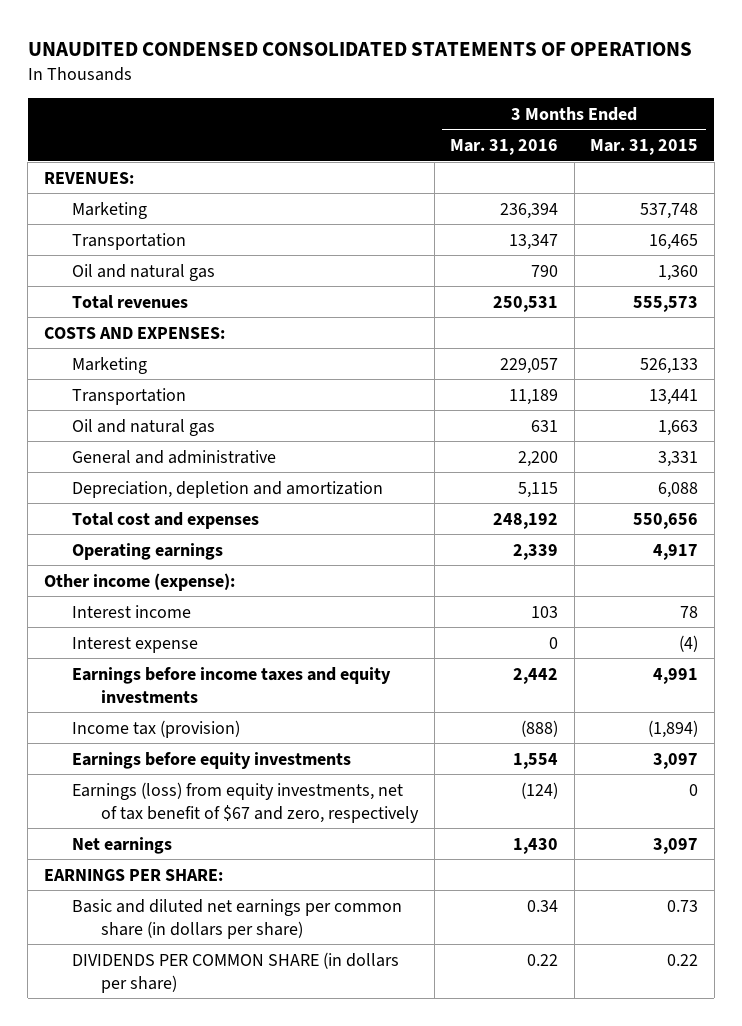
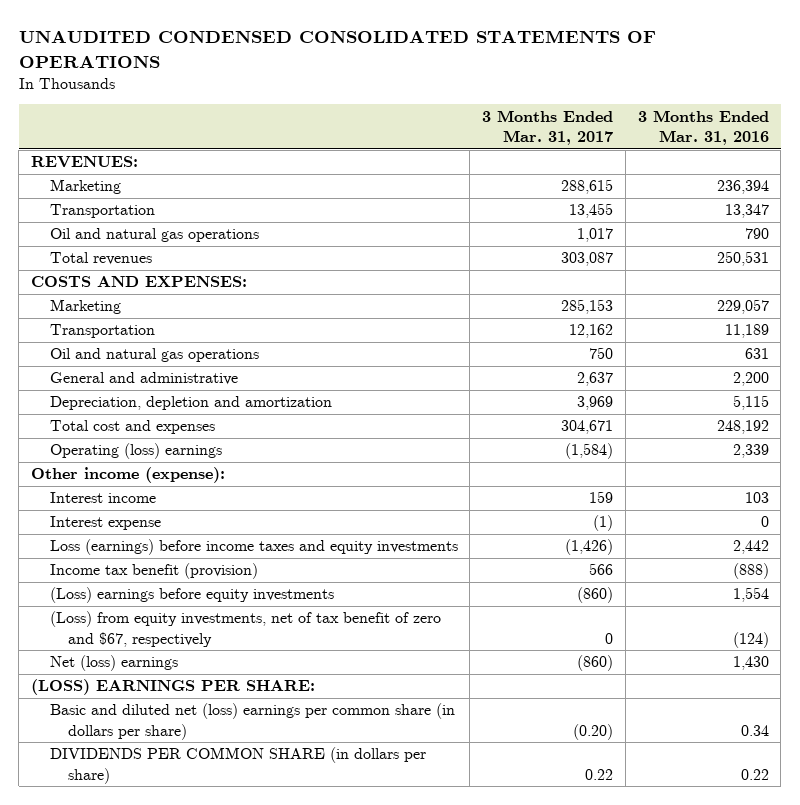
[590,139,699,156] Mar. 31, 2015 -> none
none -> [482,109,614,146] 3 Months Ended Mar. 31, 2017
[72,263,216,281] Oil and natural gas -> [49,228,259,243] Oil and natural gas operations
[72,418,216,436] Oil and natural gas -> [49,348,259,363] Oil and natural gas operations
[72,542,224,560] Operating earnings -> [49,443,222,460] Operating (loss) earnings
[72,666,392,703] Earnings before income taxes and equity investments -> [49,539,458,556] Loss (earnings) before income taxes and equity investments
[72,719,241,738] Income tax (provision) -> [49,563,258,580] Income tax benefit (provision)
[72,751,352,769] Earnings before equity investments -> [49,587,334,604] (Loss) earnings before equity investments
[72,781,419,823] Earnings (loss) from equity investments, net of tax benefit of $67 and zero, respectively -> [49,611,441,647] (Loss) from equity investments, net of tax benefit of zero and $67, respectively
[72,836,173,854] Net earnings -> [49,655,178,672] Net (loss) earnings
[43,868,223,881] EARNINGS PER SHARE: -> [31,679,316,696] (LOSS) EARNINGS PER SHARE:
[72,898,403,939] Basic and diluted net earnings per common share (in dollars per share) -> [49,703,455,740] Basic and diluted net (loss) earnings per common share (in dollars per share)

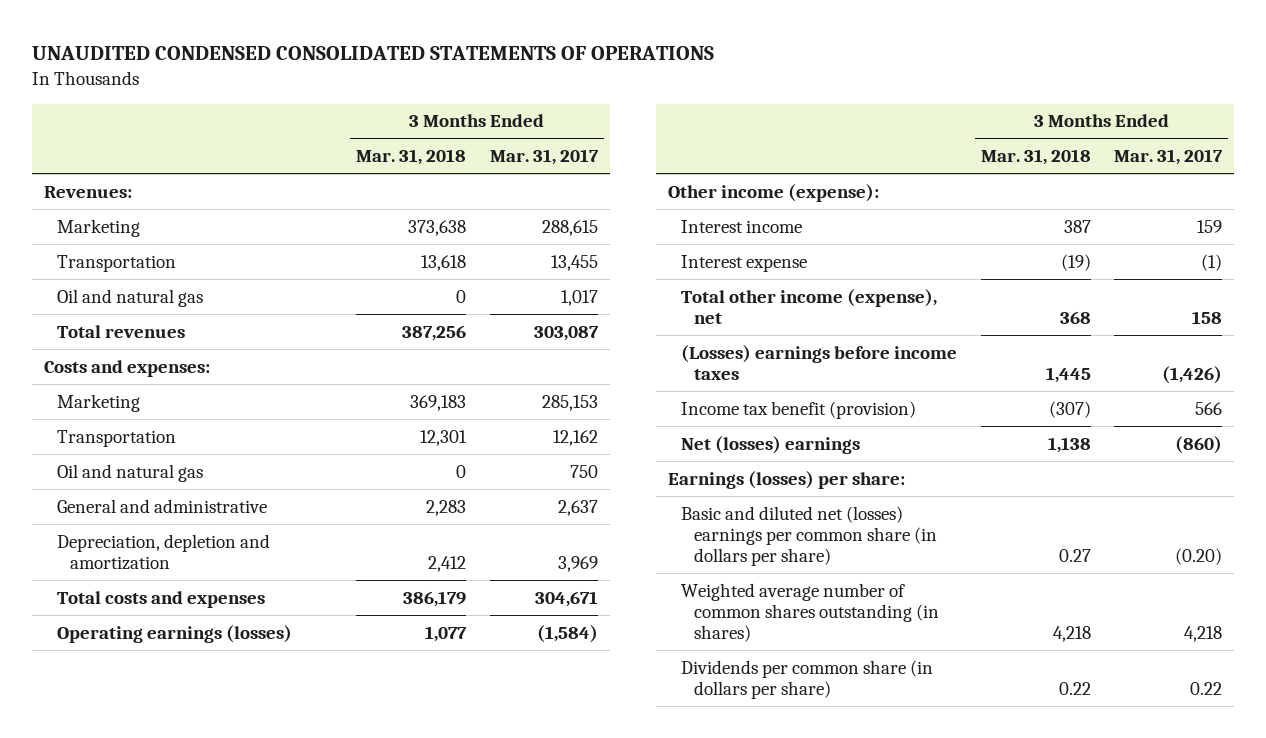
[637,109,769,146] 3 Months Ended Mar. 31, 2016 -> none
none -> [356,149,467,166] Mar. 31, 2018
[31,156,139,169] REVENUES: -> [43,185,132,198] Revenues:
[49,228,259,243] Oil and natural gas operations -> [56,288,203,307] Oil and natural gas
[31,276,248,288] COSTS AND EXPENSES: -> [43,359,210,377] Costs and expenses:
[49,348,259,363] Oil and natural gas operations -> [56,463,203,482] Oil and natural gas
[49,420,215,435] Total cost and expenses -> [56,590,265,608] Total costs and expenses
[49,443,222,460] Operating (loss) earnings -> [56,624,292,643] Operating earnings (losses)
none -> [680,288,937,324] Total other income (expense), net
[49,539,458,556] Loss (earnings) before income taxes and equity investments -> [680,344,957,380] (Losses) earnings before income taxes
[49,587,334,604] (Loss) earnings before equity investments -> none
[49,611,441,647] (Loss) from equity investments, net of tax benefit of zero and $67, respectively -> none
[49,655,178,672] Net (loss) earnings -> [680,435,860,454] Net (losses) earnings
[31,679,316,696] (LOSS) EARNINGS PER SHARE: -> [668,470,906,489] Earnings (losses) per share:
[49,703,455,740] Basic and diluted net (loss) earnings per common share (in dollars per share) -> [680,505,937,567] Basic and diluted net (losses) earnings per common share (in dollars per share)
none -> [680,582,939,643] Weighted average number of common shares outstanding (in shares)
[49,747,426,784] DIVIDENDS PER COMMON SHARE (in dollars per share) -> [680,659,933,699] Dividends per common share (in dollars per share)

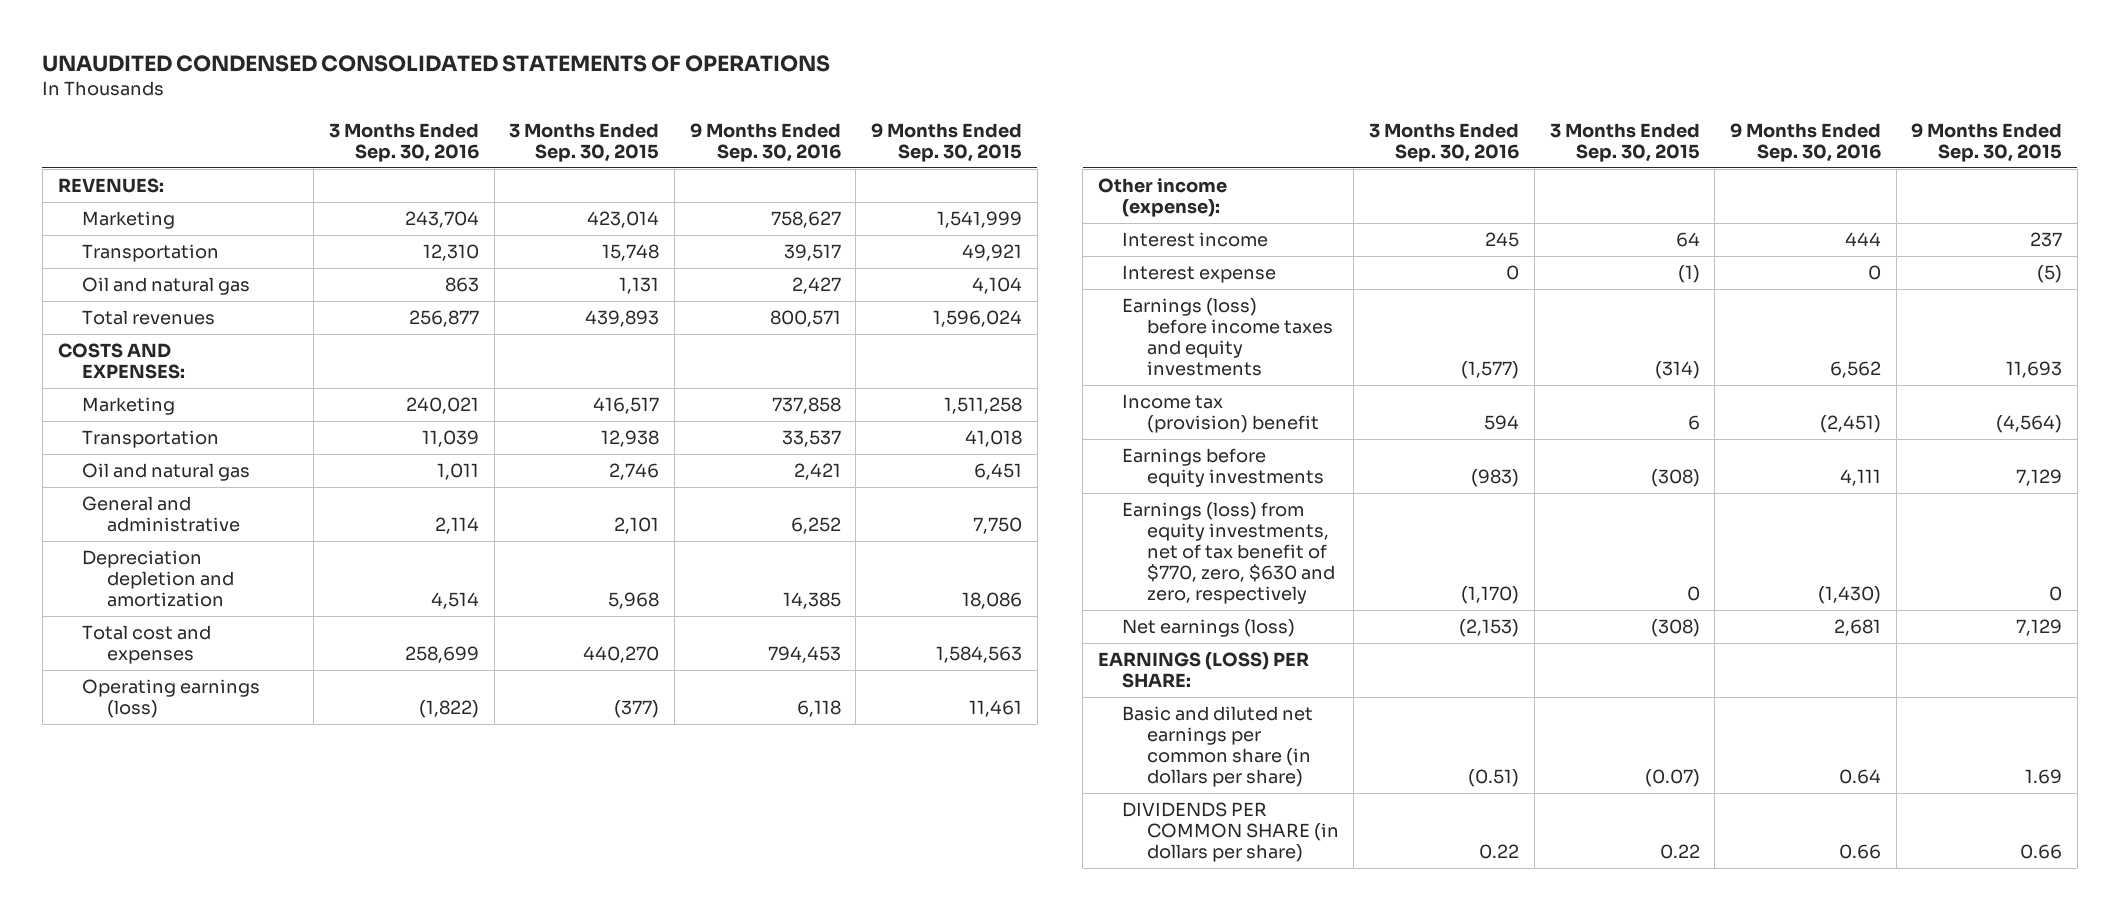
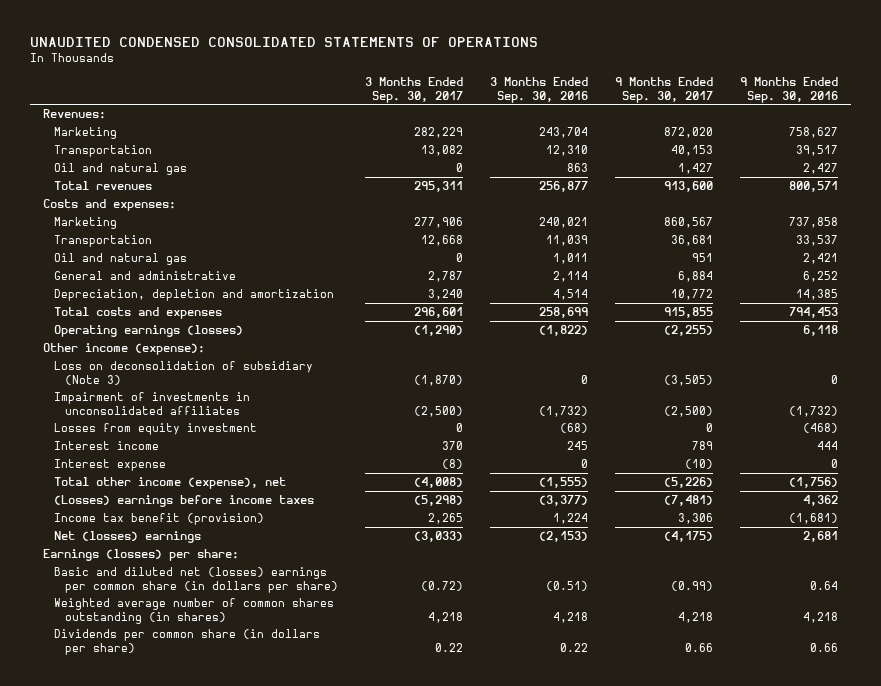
[509,122,660,162] 3 Months Ended Sep. 30, 2015 -> none
[870,122,1022,162] 9 Months Ended Sep. 30, 2015 -> none
none -> [364,77,463,103] 3 Months Ended Sep. 30, 2017
none -> [614,77,713,103] 9 Months Ended Sep. 30, 2017
[57,178,164,194] REVENUES: -> [43,109,107,120] Revenues:
[57,343,186,380] COSTS AND EXPENSES: -> [43,199,177,212] Costs and expenses:
[82,550,234,608] Depreciation depletion and amortization -> [53,289,334,302] Depreciation, depletion and amortization
[82,625,212,665] Total cost and expenses -> [53,307,222,320] Total costs and expenses
[82,679,261,719] Operating earnings (loss) -> [53,325,243,338] Operating earnings (losses)
none -> [53,361,313,385] Loss on deconsolidation of subsidiary (Note 3)
none -> [53,392,250,415] Impairment of investments in unconsolidated affiliates
none -> [53,423,257,436] Losses from equity investment
[1122,448,1324,488] Earnings before equity investments -> none
[1122,502,1335,605] Earnings (loss) from equity investments, net of tax benefit of $770, zero, $630 and zero, respectively -> none
none -> [53,477,286,490] Total other income (expense), net
[1122,298,1333,377] Earnings (loss) before income taxes and equity investments -> [53,495,314,508] (Losses) earnings before income taxes
[1461,361,1520,380] (1,577) -> [538,495,588,507] (3,377)
[1829,361,1881,379] 6,562 -> [802,495,838,507] 4,362
[1122,394,1319,434] Income tax (provision) benefit -> [53,513,264,526] Income tax benefit (provision)
[1484,415,1520,431] 594 -> [552,513,588,525] 1,224
[1819,415,1881,434] (2,451) -> [788,513,838,525] (1,681)
[1122,619,1296,638] Net earnings (loss) -> [53,531,201,544] Net (losses) earnings
[1097,652,1309,689] EARNINGS (LOSS) PER SHARE: -> [43,549,240,562] Earnings (losses) per share:
[1122,706,1314,788] Basic and diluted net earnings per common share (in dollars per share) -> [53,567,338,593] Basic and diluted net (losses) earnings per common share (in dollars per share)
none -> [53,598,334,624] Weighted average number of common shares outstanding (in shares)
[1122,802,1339,863] DIVIDENDS PER COMMON SHARE (in dollars per share) -> [53,629,320,655] Dividends per common share (in dollars per share)

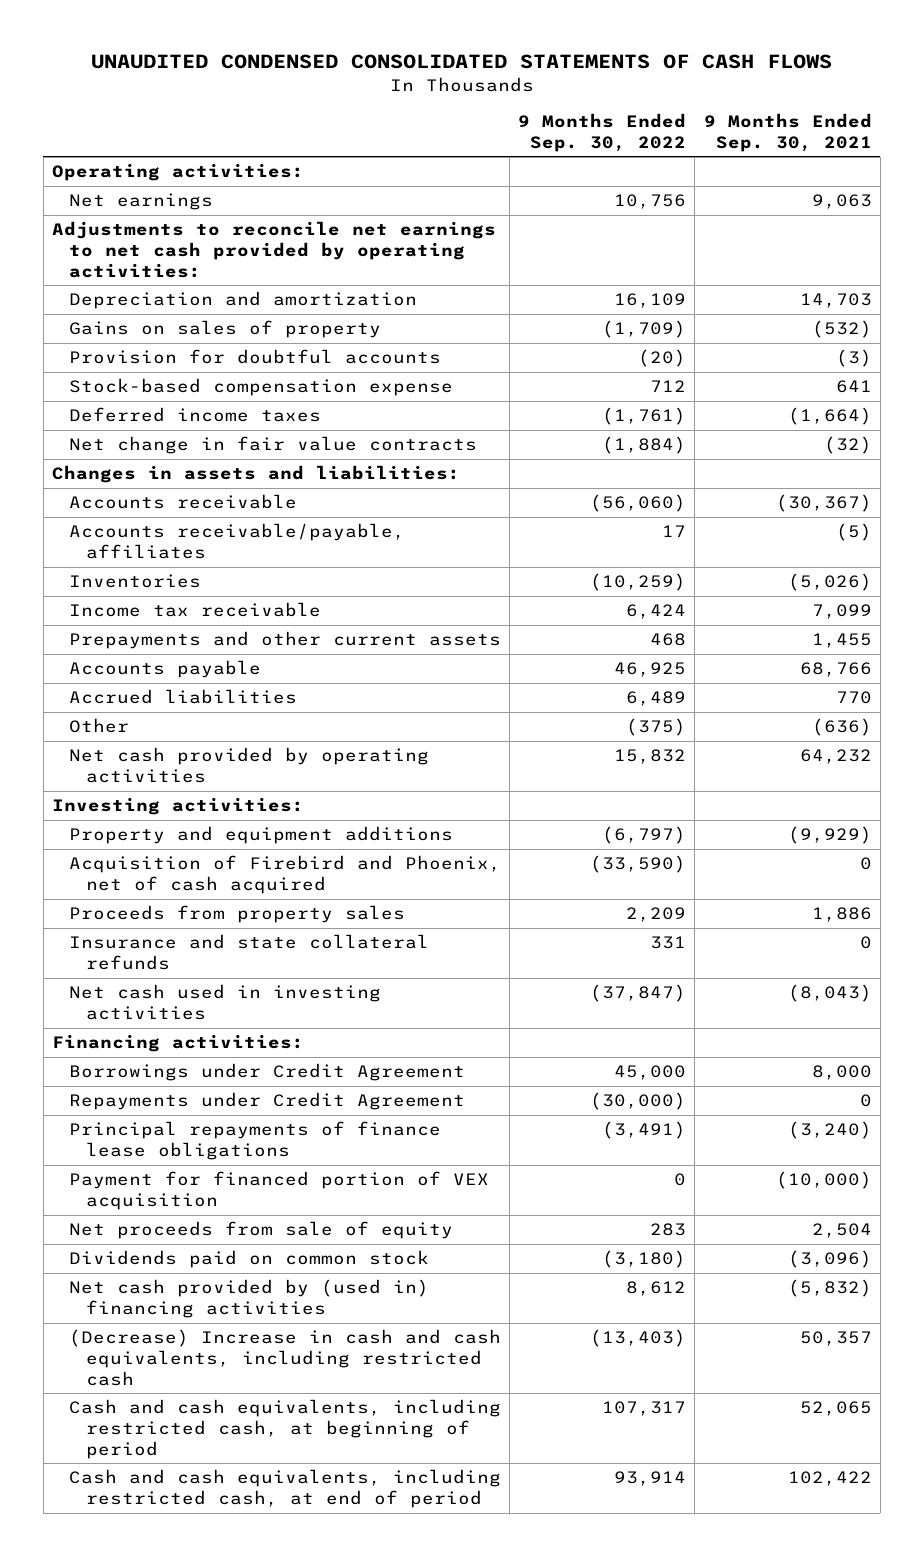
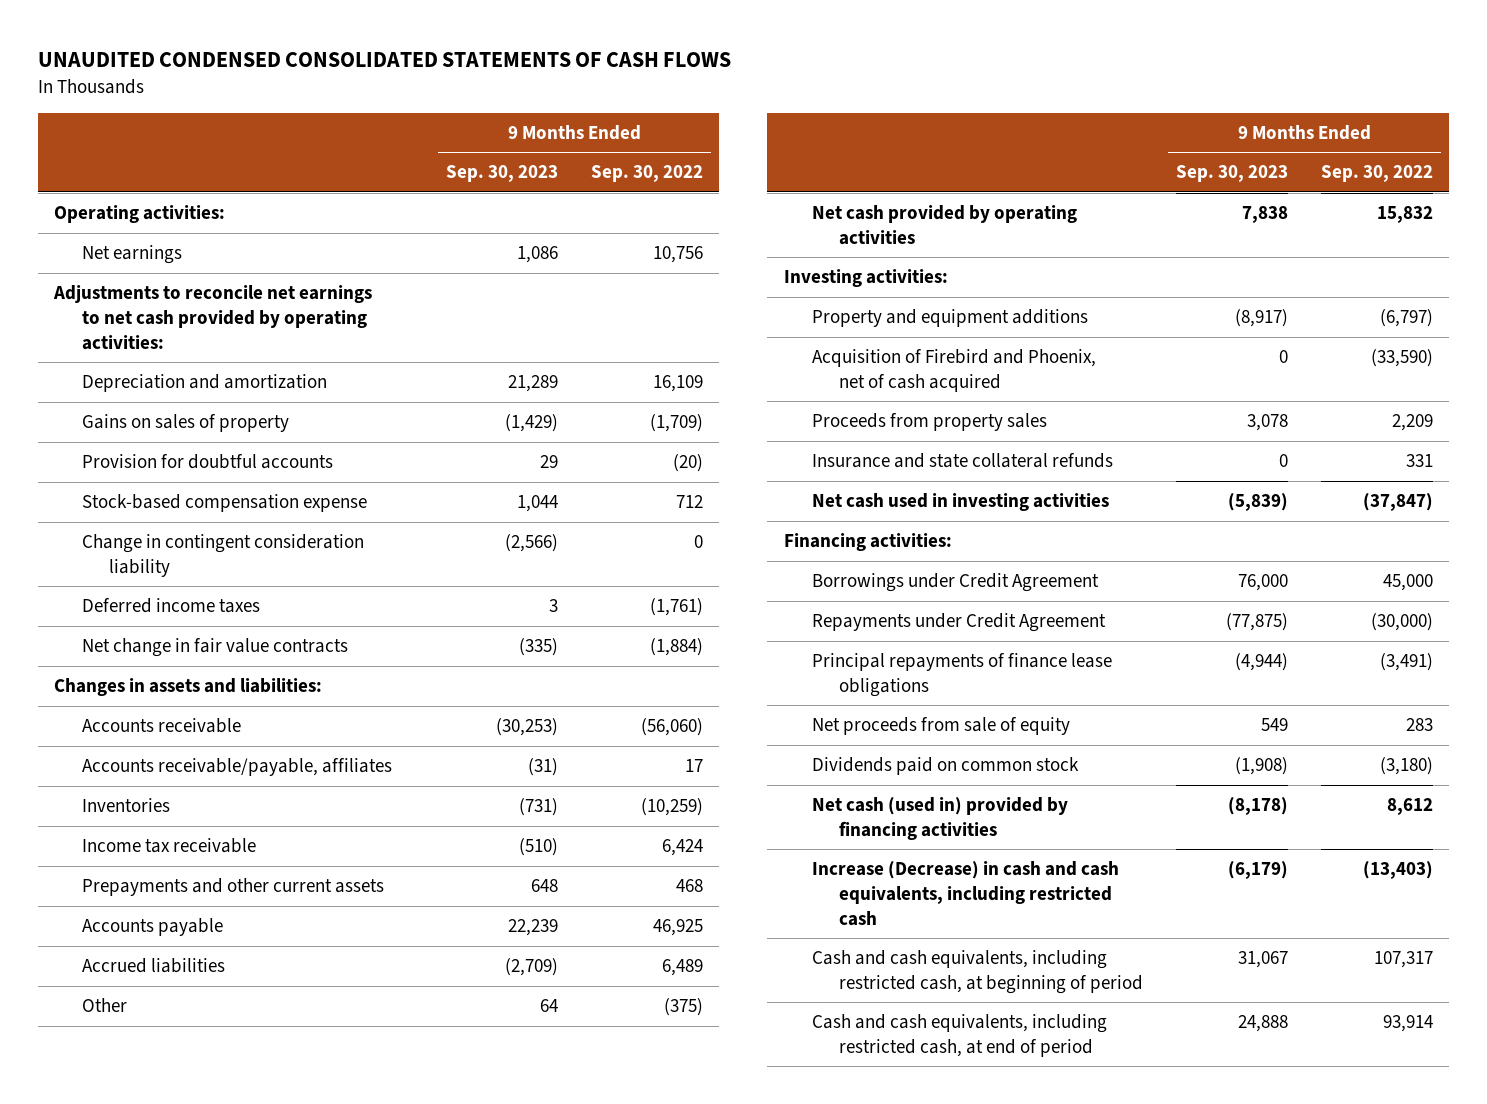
[703,113,872,152] 9 Months Ended Sep. 30, 2021 -> none
none -> [446,165,559,183] Sep. 30, 2023
none -> [81,534,364,577] Change in contingent consideration liability
[69,1171,490,1210] Payment for financed portion of VEX acquisition -> none
[69,1279,430,1318] Net cash provided by (used in) financing activities -> [811,797,1068,840] Net cash (used in) provided by financing activities
[69,1329,502,1386] (Decrease) Increase in cash and cash equivalents, including restricted cash -> [811,861,1119,926] Increase (Decrease) in cash and cash equivalents, including restricted cash

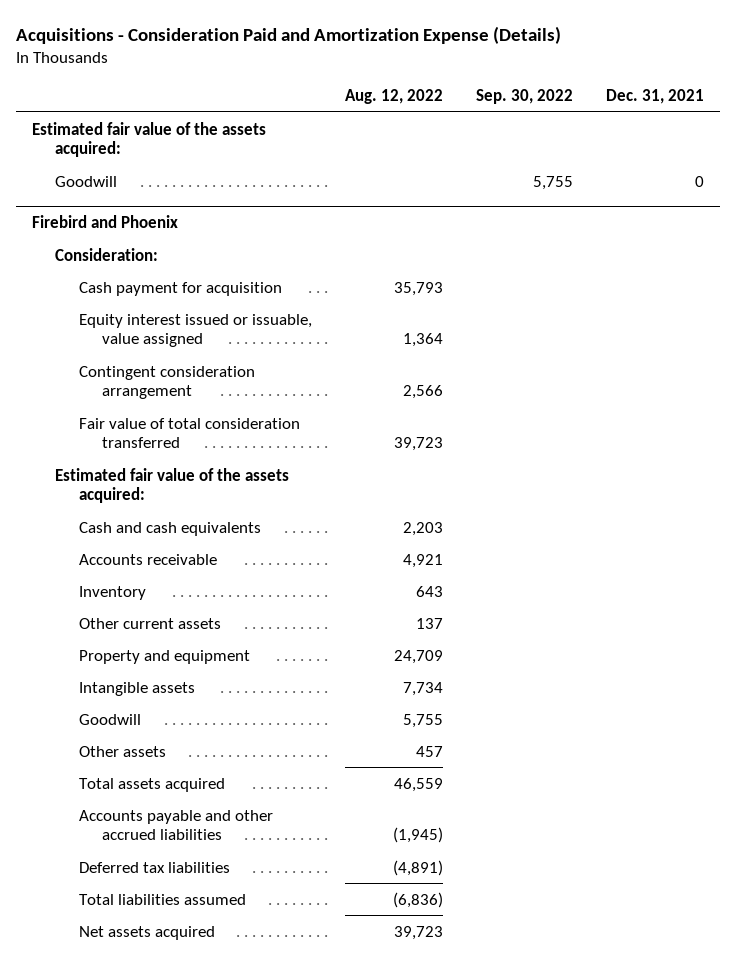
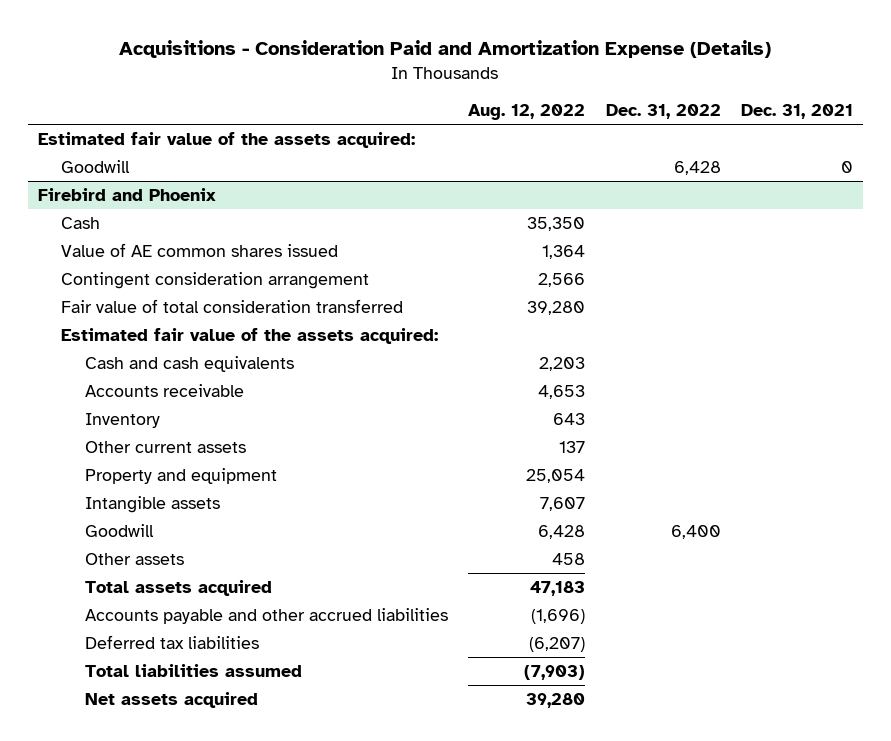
[475,88,573,104] Sep. 30, 2022 -> none
none -> [605,104,721,120] Dec. 31, 2022
[55,247,159,261] Consideration: -> none
[78,281,282,296] Cash payment for acquisition -> [61,217,101,230] Cash
[393,281,443,296] 35,793 -> [527,217,586,232] 35,350
[78,313,312,347] Equity interest issued or issuable, value assigned -> [61,243,339,258] Value of AE common shares issued
[393,436,443,451] 39,723 -> [527,301,586,316] 39,280
[402,553,443,568] 4,921 -> [538,385,586,400] 4,653
[393,649,443,664] 24,709 -> [526,469,586,484] 25,054
[402,681,443,696] 7,734 -> [540,497,586,512] 7,607
[402,713,443,728] 5,755 -> [538,525,586,540] 6,428
[415,745,443,757] 457 -> [552,553,586,566] 458
[393,777,443,792] 46,559 -> [530,581,586,597] 47,183
[392,826,443,843] (1,945) -> [531,609,586,625] (1,696)
[392,859,443,876] (4,891) -> [529,637,586,653] (6,207)
[392,891,443,908] (6,836) -> [524,665,586,681] (7,903)
[393,925,443,940] 39,723 -> [526,693,586,709] 39,280

